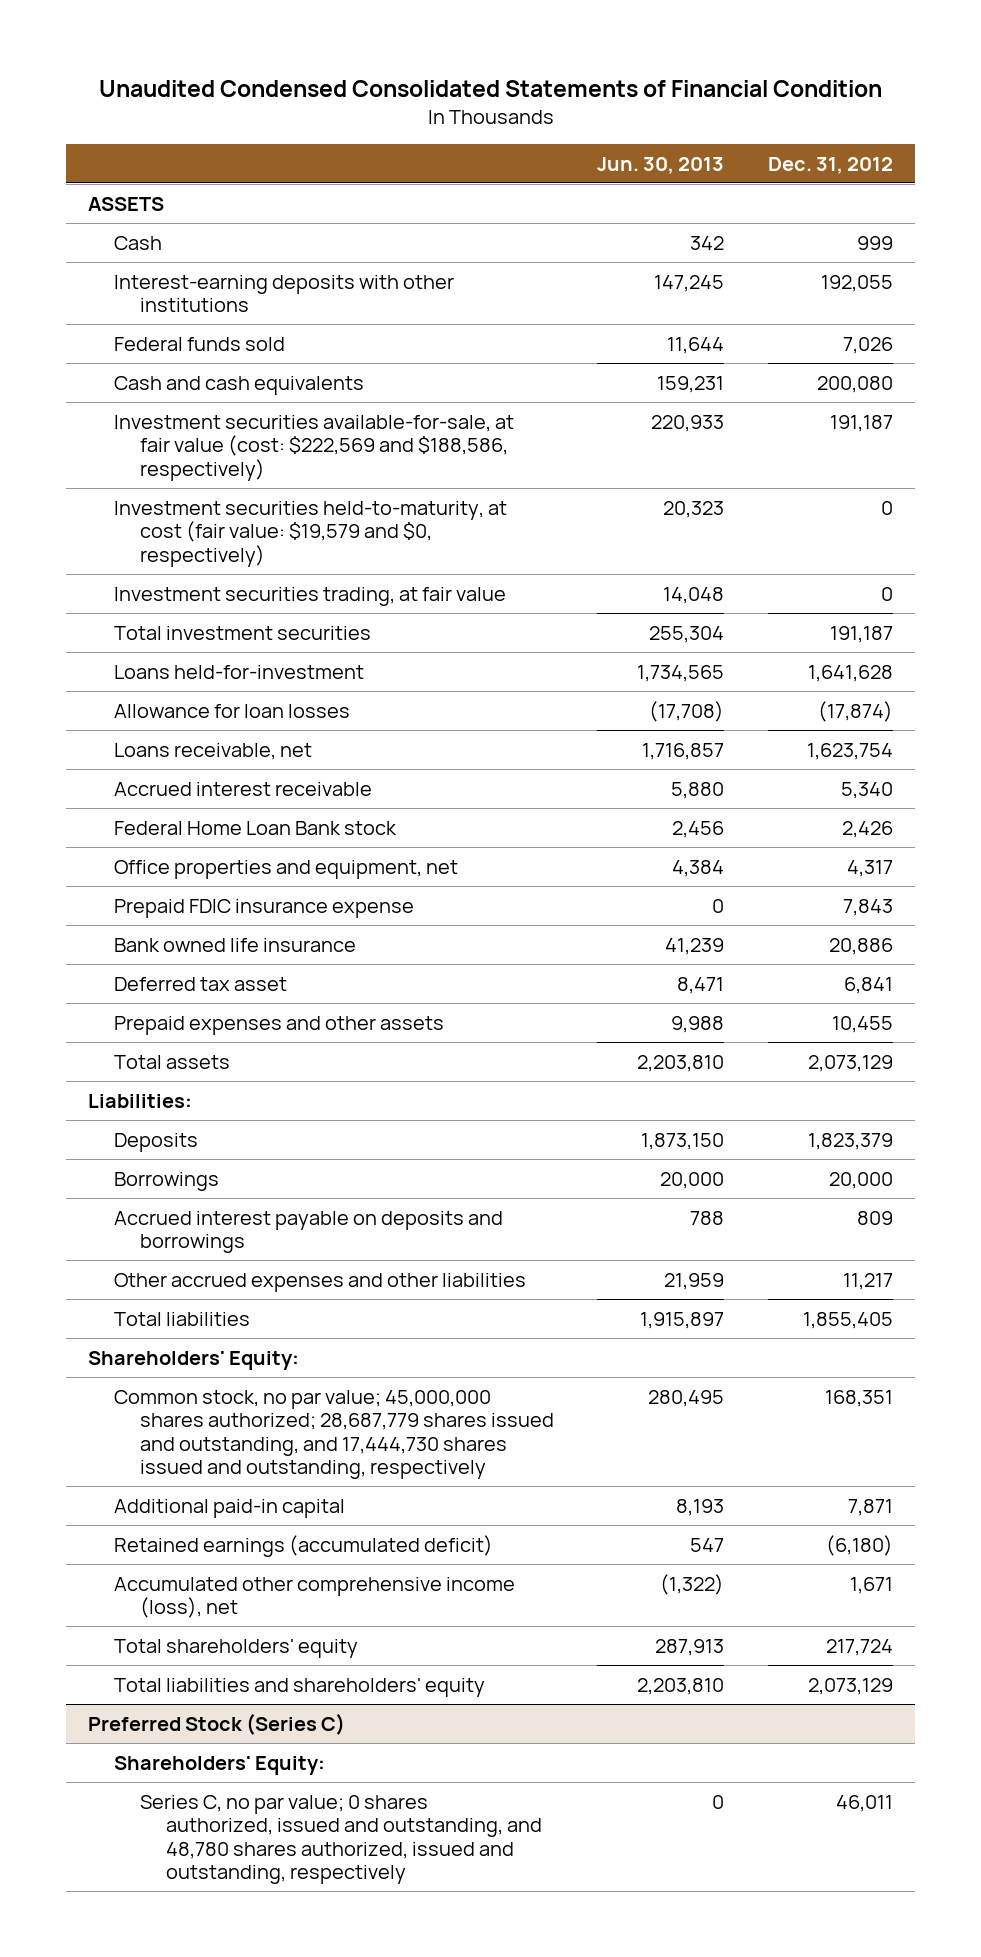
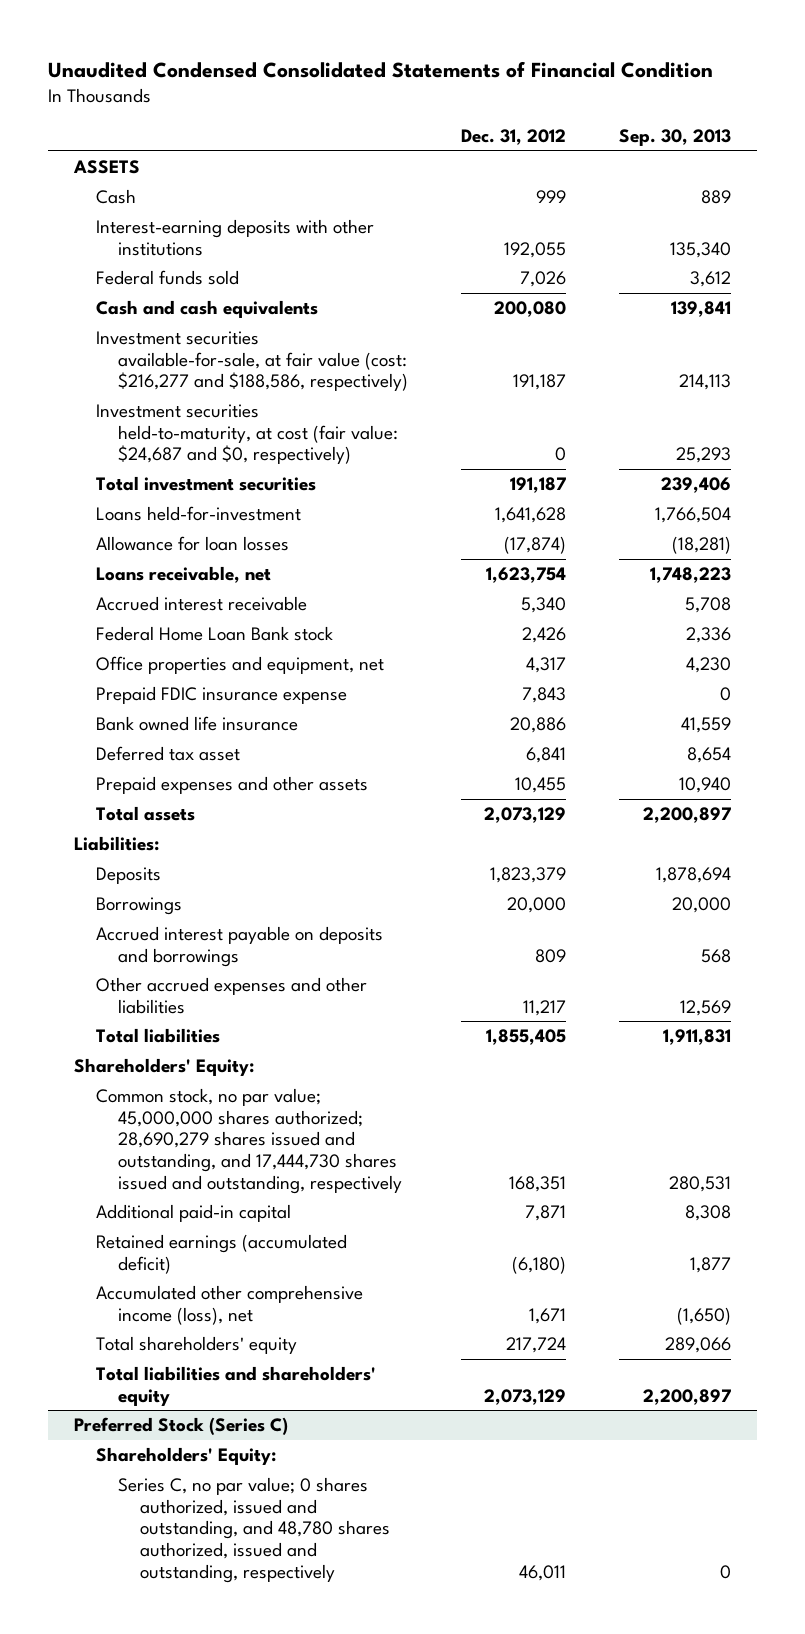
[597,156,725,174] Jun. 30, 2013 -> none
none -> [618,129,731,147] Sep. 30, 2013
[113,586,506,606] Investment securities trading, at fair value -> none
[113,414,514,481] Investment securities available-for-sale, at fair value (cost: $222,569 and $188,586, respectively) -> [96,331,408,392] Investment securities available-for-sale, at fair value (cost: $216,277 and $188,586, respectively)
[113,500,507,567] Investment securities held-to-maturity, at cost (fair value: $19,579 and $0, respectively) -> [96,404,398,465] Investment securities held-to-maturity, at cost (fair value: $24,687 and $0, respectively)
[113,1389,554,1480] Common stock, no par value; 45,000,000 shares authorized; 28,687,779 shares issued and outstanding, and 17,444,730 shares issued and outstanding, respectively -> [96,1088,402,1194] Common stock, no par value; 45,000,000 shares authorized; 28,690,279 shares issued and outstanding, and 17,444,730 shares issued and outstanding, respectively

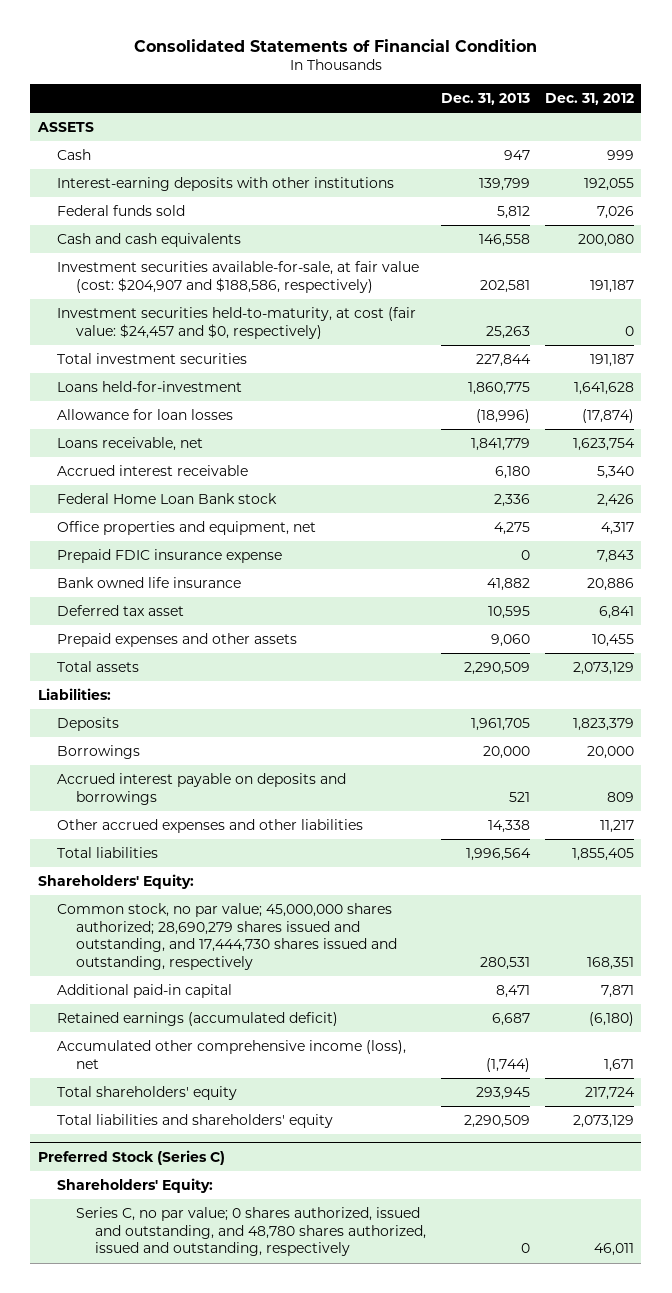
[47,60,713,78] Unaudited Condensed Consolidated Statements of Financial Condition -> [133,38,537,52] Consolidated Statements of Financial Condition
[618,129,731,147] Sep. 30, 2013 -> none
none -> [440,92,530,105] Dec. 31, 2013
[96,331,408,392] Investment securities available-for-sale, at fair value (cost: $216,277 and $188,586, respectively) -> [56,260,419,293] Investment securities available-for-sale, at fair value (cost: $204,907 and $188,586, respectively)
[96,404,398,465] Investment securities held-to-maturity, at cost (fair value: $24,687 and $0, respectively) -> [56,306,416,339] Investment securities held-to-maturity, at cost (fair value: $24,457 and $0, respectively)

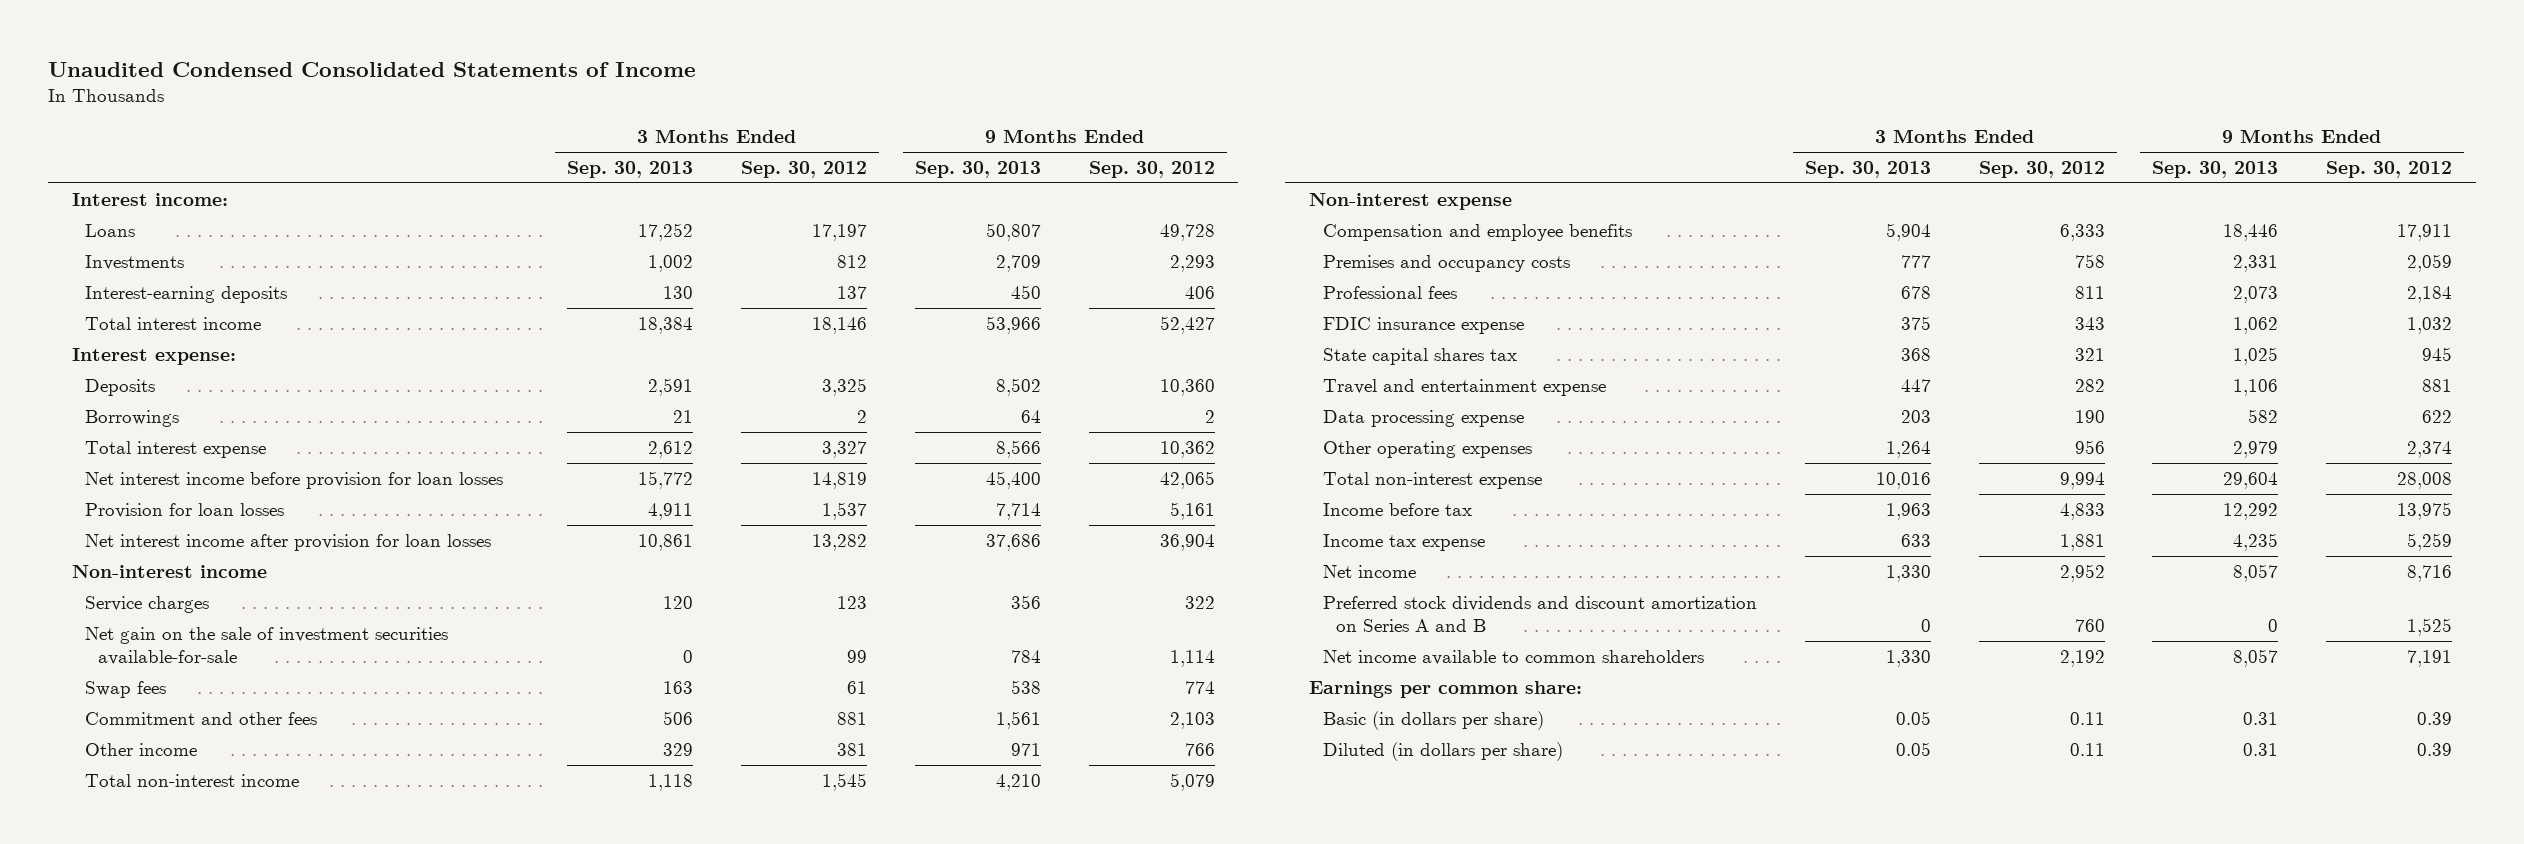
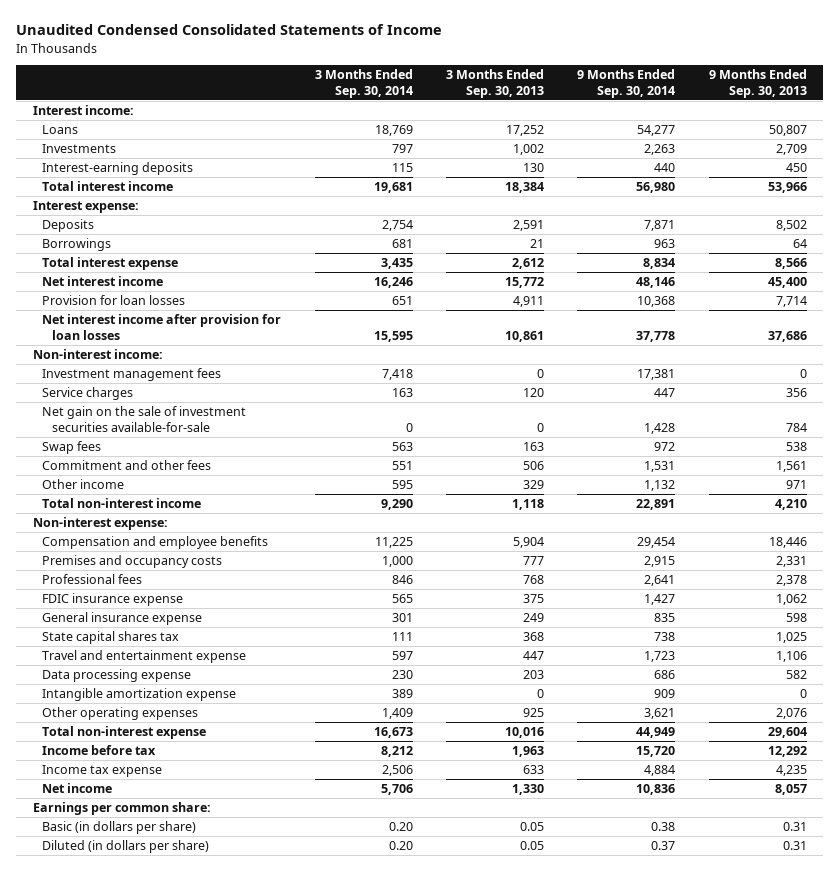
[740,160,867,178] Sep. 30, 2012 -> none
[1088,160,1215,178] Sep. 30, 2012 -> none
none -> [314,69,413,98] 3 Months Ended Sep. 30, 2014
none -> [577,69,676,98] 9 Months Ended Sep. 30, 2014
[84,471,503,489] Net interest income before provision for loan losses -> [42,276,164,287] Net interest income
[71,564,267,578] Non-interest income -> [32,349,163,360] Non-interest income:
none -> [42,368,222,382] Investment management fees
[1309,192,1513,210] Non-interest expense -> [32,517,168,531] Non-interest expense:
[1900,285,1931,299] 678 -> [523,575,545,585] 768
[2233,285,2279,303] 2,073 -> [775,575,807,587] 2,378
none -> [42,612,203,626] General insurance expense
none -> [42,688,237,702] Intangible amortization expense
[1885,440,1931,458] 1,264 -> [523,708,545,718] 925
[2233,440,2279,458] 2,979 -> [775,708,807,720] 2,076
[1322,595,1757,632] Preferred stock dividends and discount amortization on Series A and B -> none
[1322,649,1704,665] Net income available to common shareholders -> none

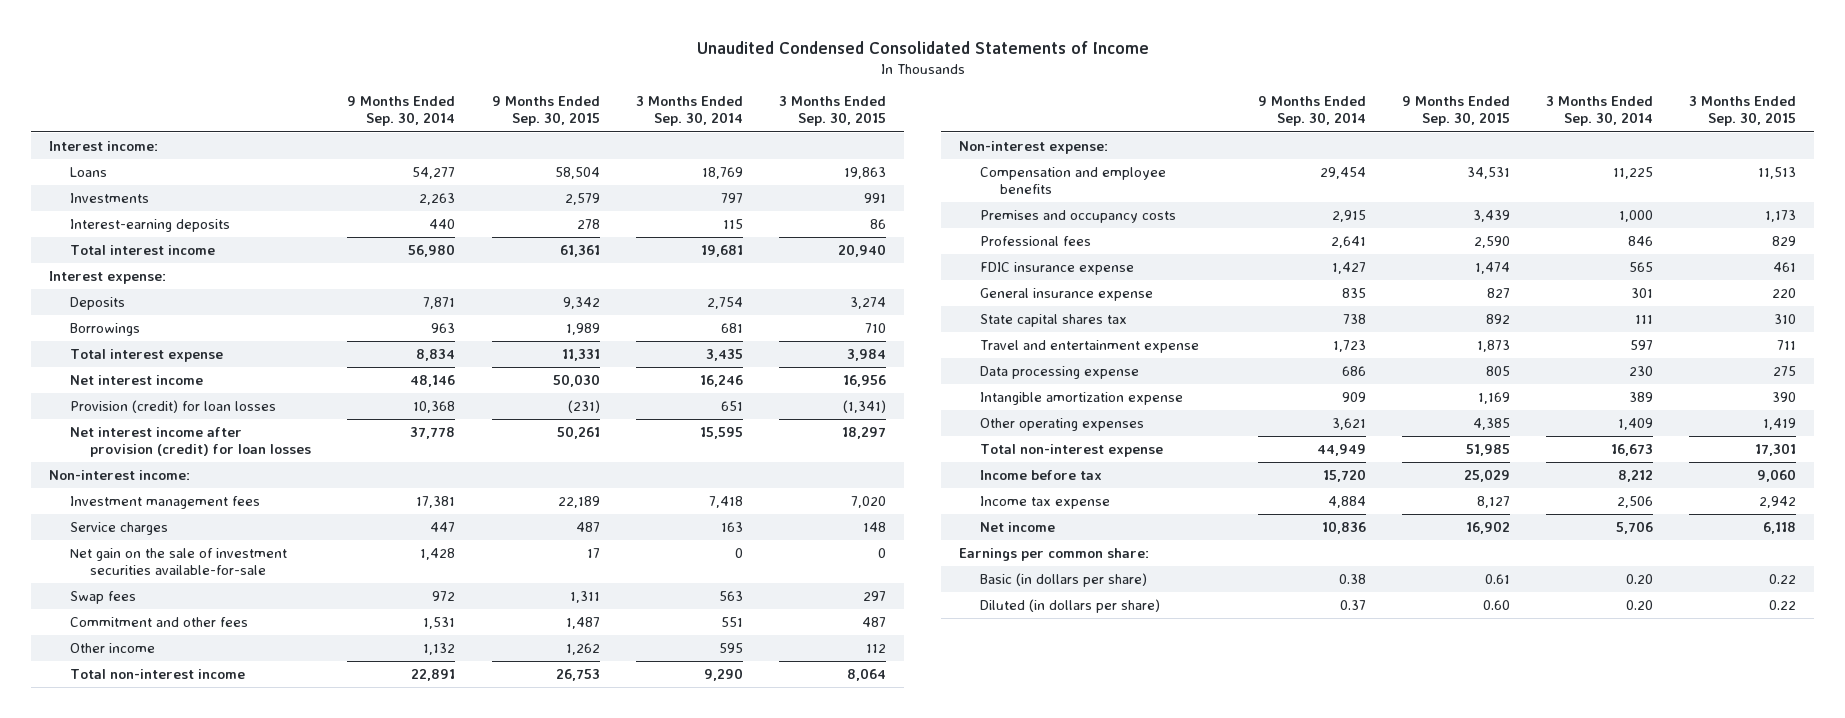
[446,69,545,98] 3 Months Ended Sep. 30, 2013 -> none
[708,69,807,98] 9 Months Ended Sep. 30, 2013 -> none
none -> [491,96,600,127] 9 Months Ended Sep. 30, 2015
none -> [779,96,887,127] 3 Months Ended Sep. 30, 2015
[42,295,186,306] Provision for loan losses -> [69,400,276,414] Provision (credit) for loan losses
[42,314,282,340] Net interest income after provision for loan losses -> [69,427,312,458] Net interest income after provision (credit) for loan losses

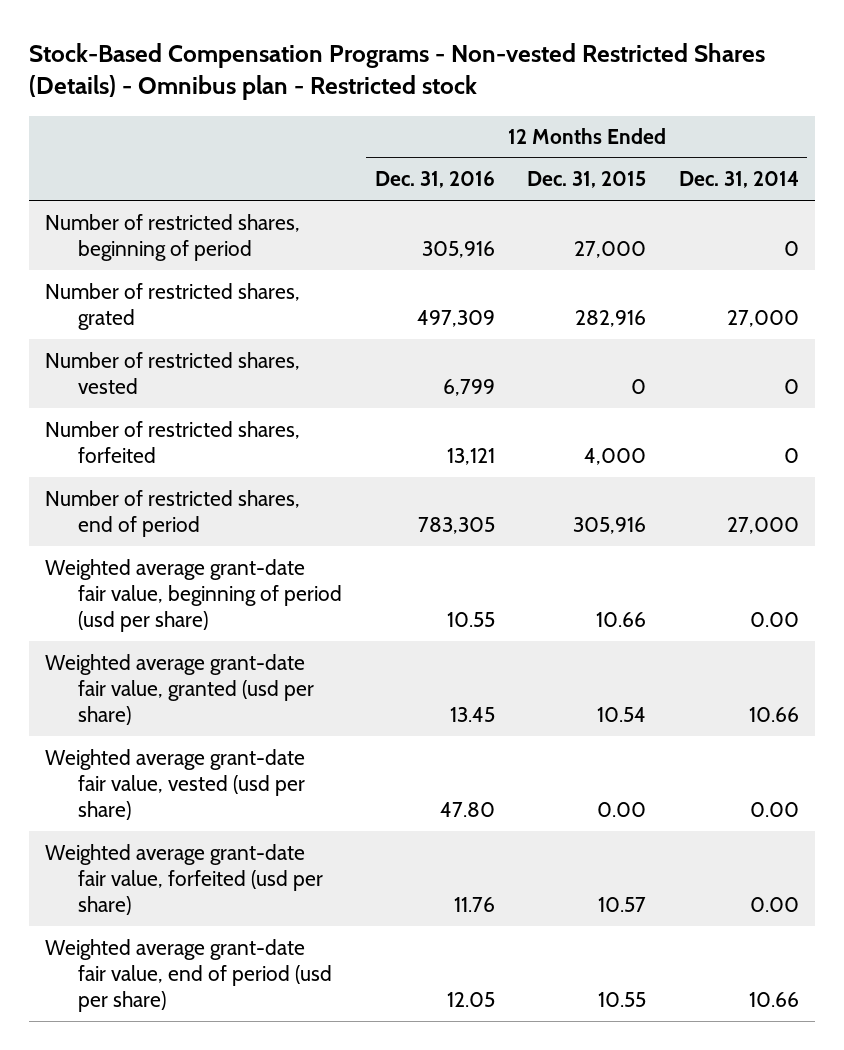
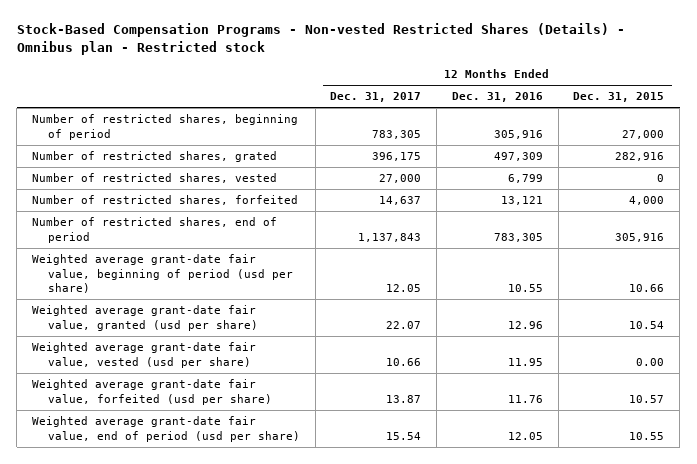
[678,171,799,189] Dec. 31, 2014 -> none
none -> [330,92,422,103] Dec. 31, 2017
[449,707,495,723] 13.45 -> [507,320,543,329] 12.96
[439,802,495,818] 47.80 -> [507,357,543,366] 11.95

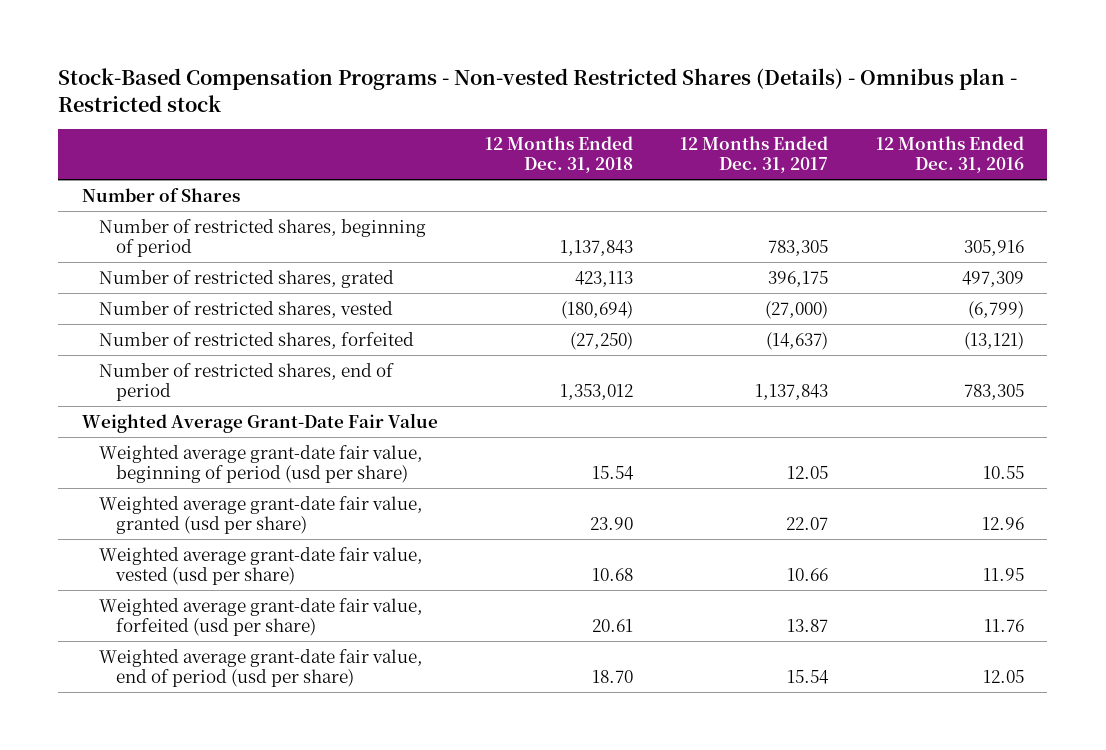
[573,92,665,103] Dec. 31, 2015 -> none
none -> [485,136,634,174] 12 Months Ended Dec. 31, 2018
none -> [81,187,240,202] Number of Shares
[379,174,422,184] 27,000 -> [765,300,829,319] (27,000)
[507,174,543,184] 6,799 -> [967,300,1024,319] (6,799)
[379,196,422,206] 14,637 -> [766,331,829,350] (14,637)
[500,196,543,206] 13,121 -> [963,331,1024,350] (13,121)
none -> [81,412,438,433] Weighted Average Grant-Date Fair Value

